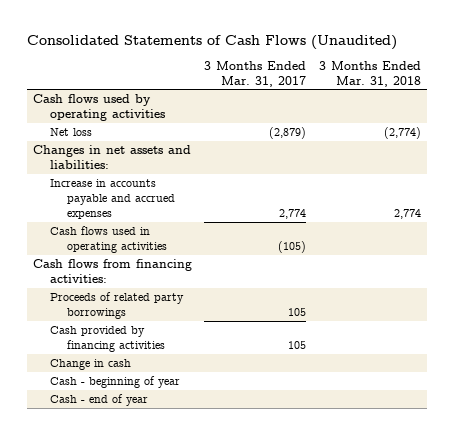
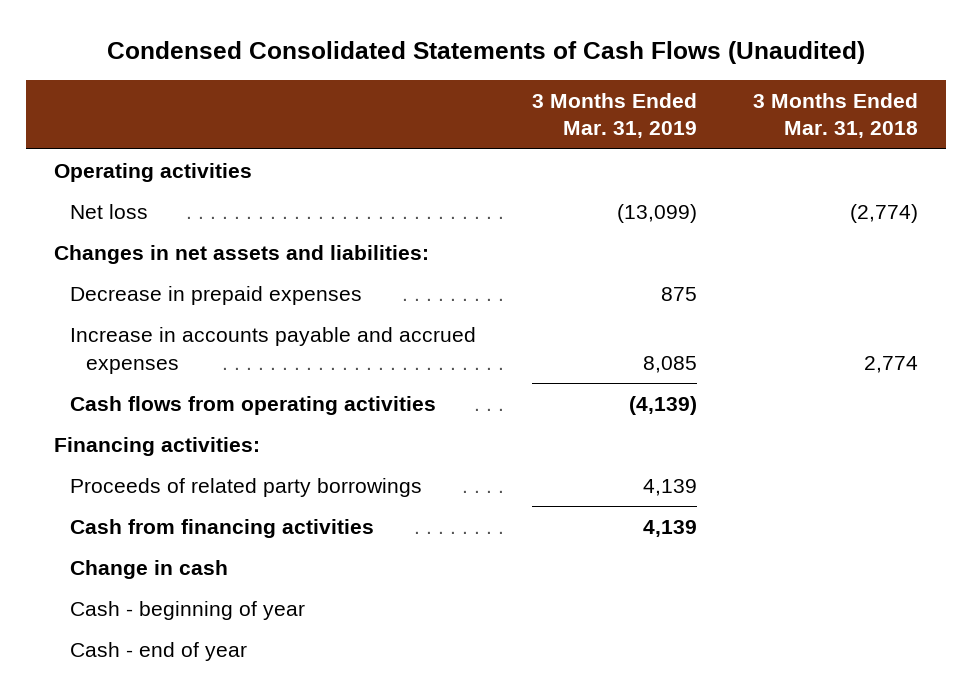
[26,35,397,51] Consolidated Statements of Cash Flows (Unaudited) -> [106,40,865,64] Condensed Consolidated Statements of Cash Flows (Unaudited)
[204,60,307,87] 3 Months Ended Mar. 31, 2017 -> none
none -> [532,92,698,139] 3 Months Ended Mar. 31, 2019
[33,93,165,121] Cash flows used by operating activities -> [53,163,252,183] Operating activities
none -> [69,286,362,306] Decrease in prepaid expenses
[49,225,167,253] Cash flows used in operating activities -> [69,396,436,416] Cash flows from operating activities
[33,258,193,283] Cash flows from financing activities: -> [53,437,260,457] Financing activities:
[49,325,165,352] Cash provided by financing activities -> [69,519,374,539] Cash from financing activities

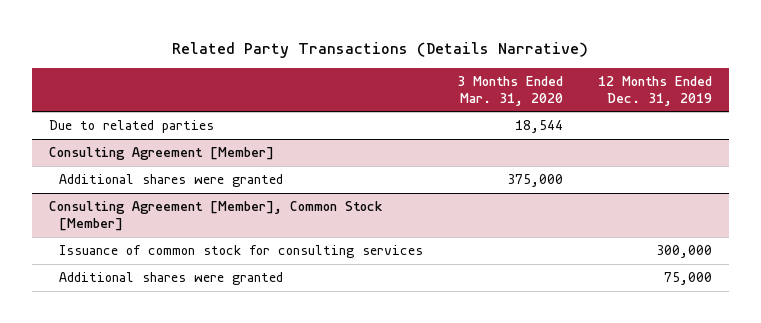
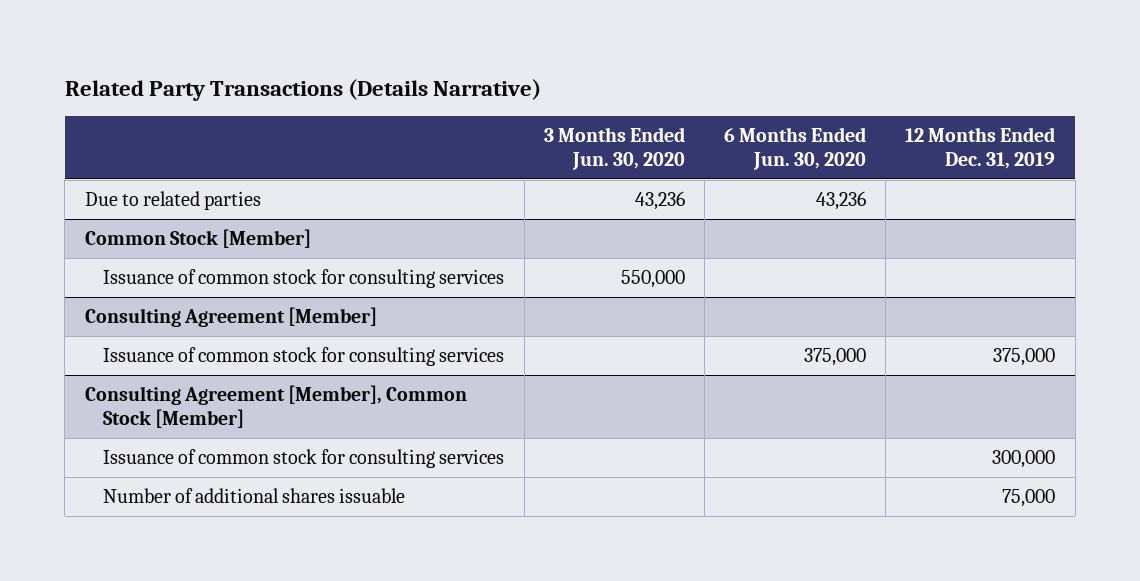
[457,76,564,106] 3 Months Ended Mar. 31, 2020 -> none
none -> [543,127,685,170] 3 Months Ended Jun. 30, 2020
none -> [724,127,867,170] 6 Months Ended Jun. 30, 2020
none -> [84,229,311,249] Common Stock [Member]
none -> [103,269,505,289] Issuance of common stock for consulting services
[59,174,284,188] Additional shares were granted -> none
none -> [103,347,505,367] Issuance of common stock for consulting services
[59,272,284,286] Additional shares were granted -> none
none -> [103,488,406,504] Number of additional shares issuable

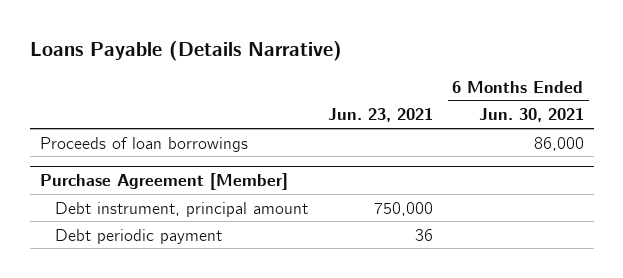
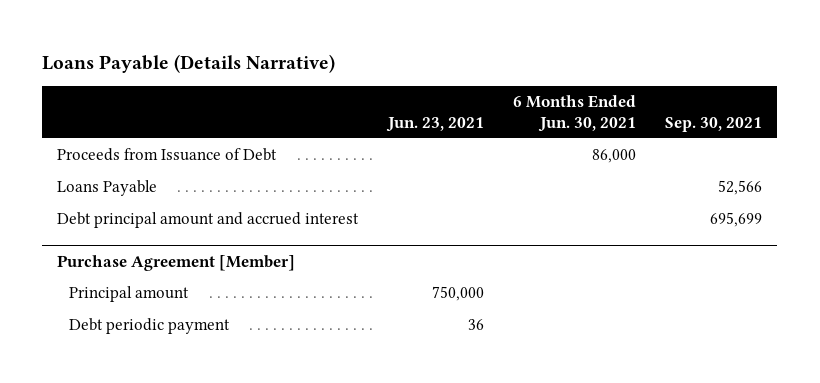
none -> [665,116,763,132] Sep. 30, 2021
[39,136,248,152] Proceeds of loan borrowings -> [57,148,278,162] Proceeds from Issuance of Debt
none -> [57,180,158,197] Loans Payable
none -> [57,212,360,229] Debt principal amount and accrued interest
[54,201,308,217] Debt instrument, principal amount -> [69,286,190,303] Principal amount

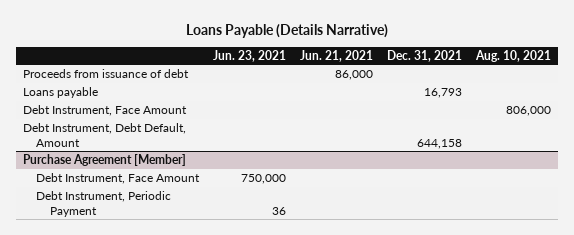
[512,95,636,132] 6 Months Ended Jun. 30, 2021 -> none
[665,116,763,132] Sep. 30, 2021 -> none
none -> [300,49,374,62] Jun. 21, 2021
none -> [386,49,462,62] Dec. 31, 2021
none -> [474,49,551,62] Aug. 10, 2021
[57,148,278,162] Proceeds from Issuance of Debt -> [23,69,190,79] Proceeds from issuance of debt
[57,180,158,197] Loans Payable -> [23,87,99,99] Loans payable
none -> [23,105,188,117] Debt Instrument, Face Amount
[57,212,360,229] Debt principal amount and accrued interest -> [23,123,187,147] Debt Instrument, Debt Default, Amount
[69,286,190,303] Principal amount -> [36,173,201,185] Debt Instrument, Face Amount
[69,318,231,335] Debt periodic payment -> [36,191,172,217] Debt Instrument, Periodic Payment

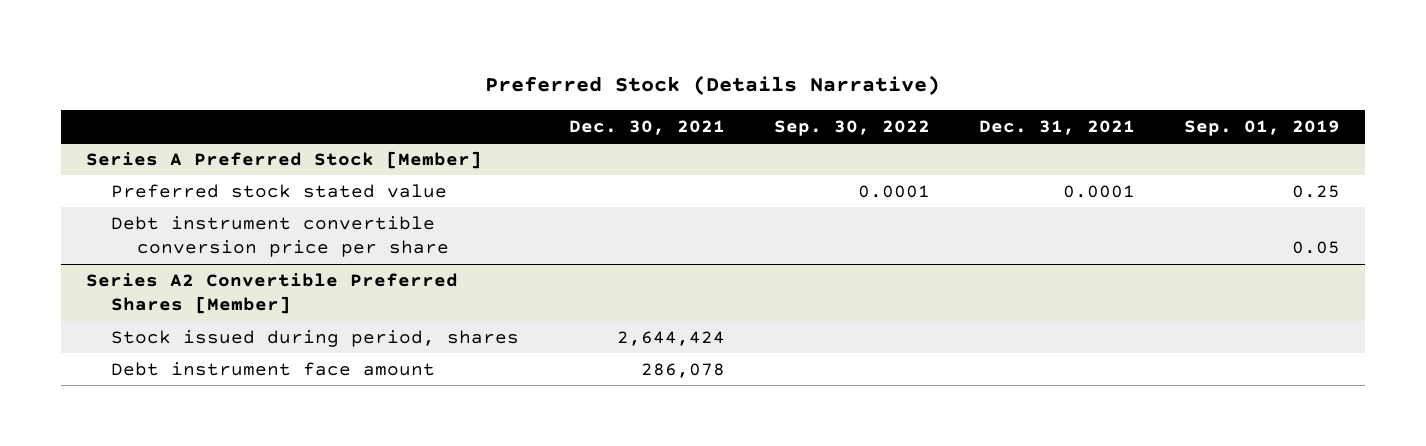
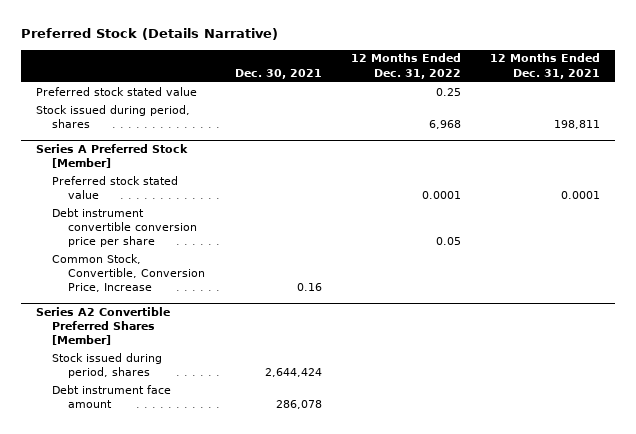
[773,120,930,137] Sep. 30, 2022 -> none
[979,120,1136,136] Dec. 31, 2021 -> none
[1184,120,1341,137] Sep. 01, 2019 -> none
none -> [350,53,461,79] 12 Months Ended Dec. 31, 2022
none -> [490,53,601,79] 12 Months Ended Dec. 31, 2021
none -> [35,86,197,96] Preferred stock stated value
none -> [35,104,190,129] Stock issued during period, shares
none -> [52,253,206,293] Common Stock, Convertible, Conversion Price, Increase

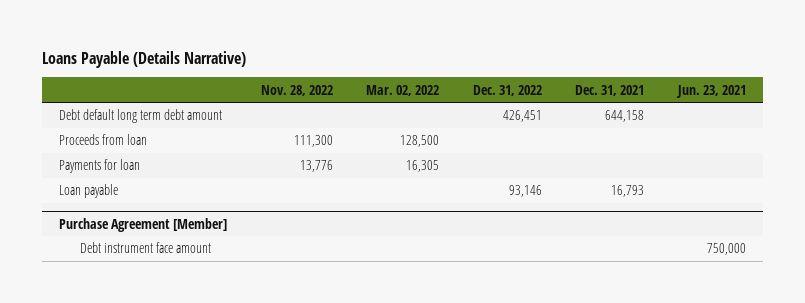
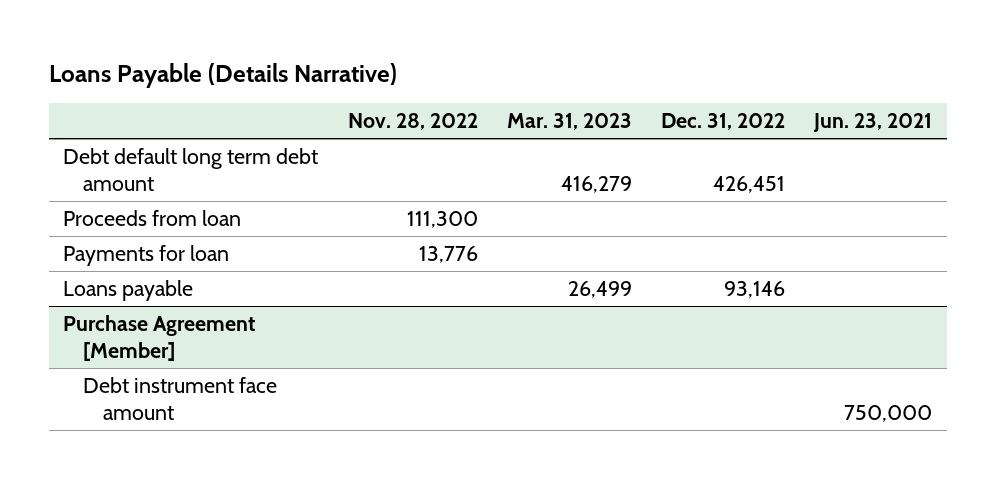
[366,84,440,96] Mar. 02, 2022 -> none
[575,84,645,96] Dec. 31, 2021 -> none
none -> [506,113,632,131] Mar. 31, 2023
[59,184,119,199] Loan payable -> [63,279,194,301] Loans payable

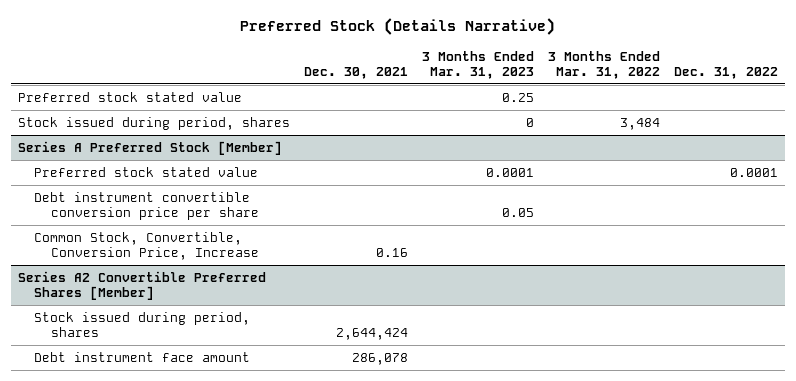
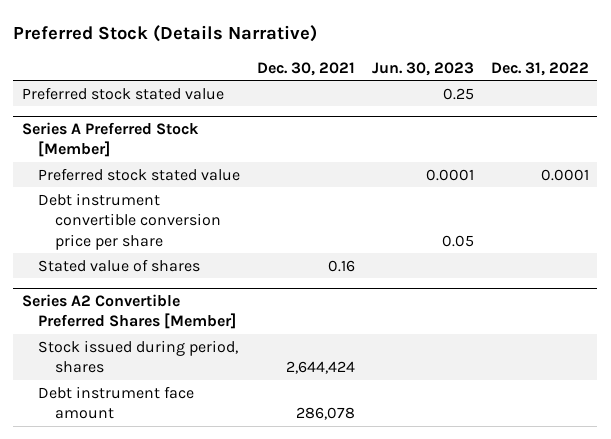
[421,50,534,80] 3 Months Ended Mar. 31, 2023 -> none
[548,50,661,80] 3 Months Ended Mar. 31, 2022 -> none
none -> [372,61,475,76] Jun. 30, 2023
[17,116,290,130] Stock issued during period, shares -> none
[34,231,259,261] Common Stock, Convertible, Conversion Price, Increase -> [38,258,201,272] Stated value of shares

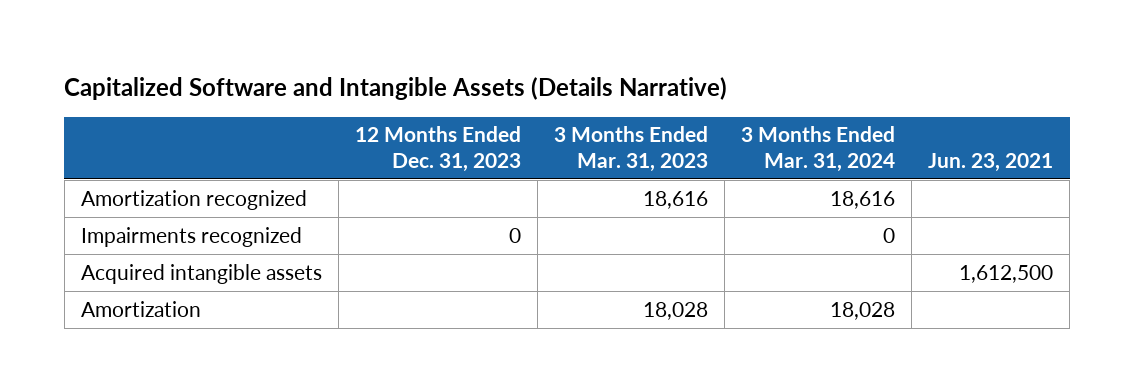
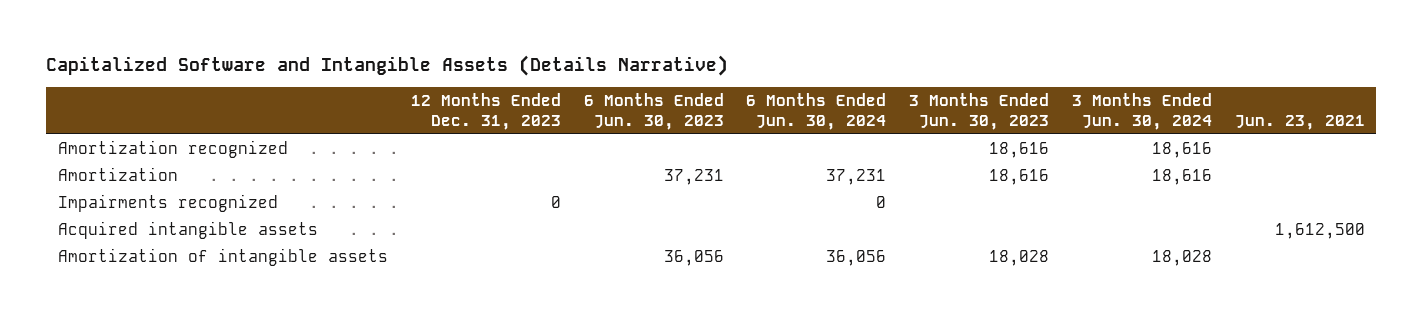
[554,126,709,172] 3 Months Ended Mar. 31, 2023 -> none
[741,126,896,172] 3 Months Ended Mar. 31, 2024 -> none
none -> [583,92,724,130] 6 Months Ended Jun. 30, 2023
none -> [746,92,887,130] 6 Months Ended Jun. 30, 2024
none -> [909,92,1050,130] 3 Months Ended Jun. 30, 2023
none -> [1072,92,1213,130] 3 Months Ended Jun. 30, 2024
[80,300,201,317] Amortization -> [57,167,178,182] Amortization
none -> [57,248,388,267] Amortization of intangible assets

